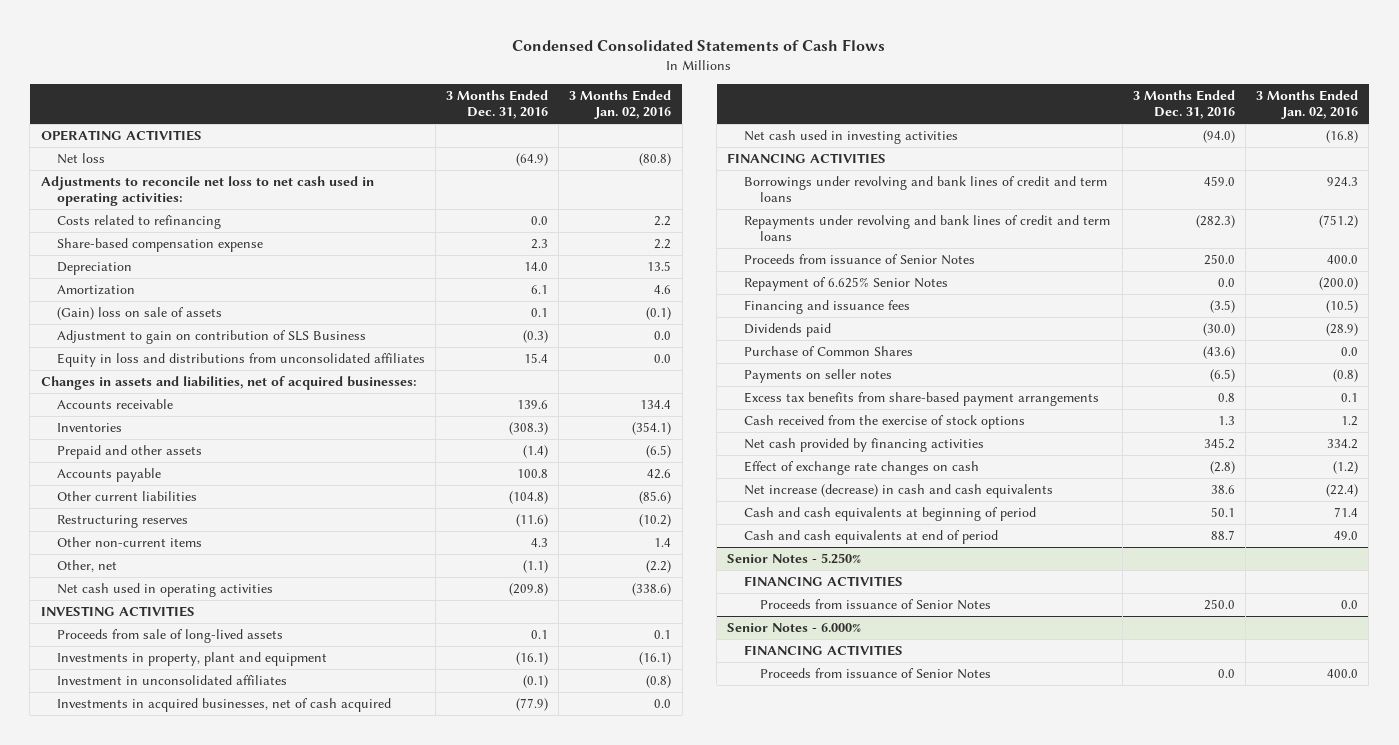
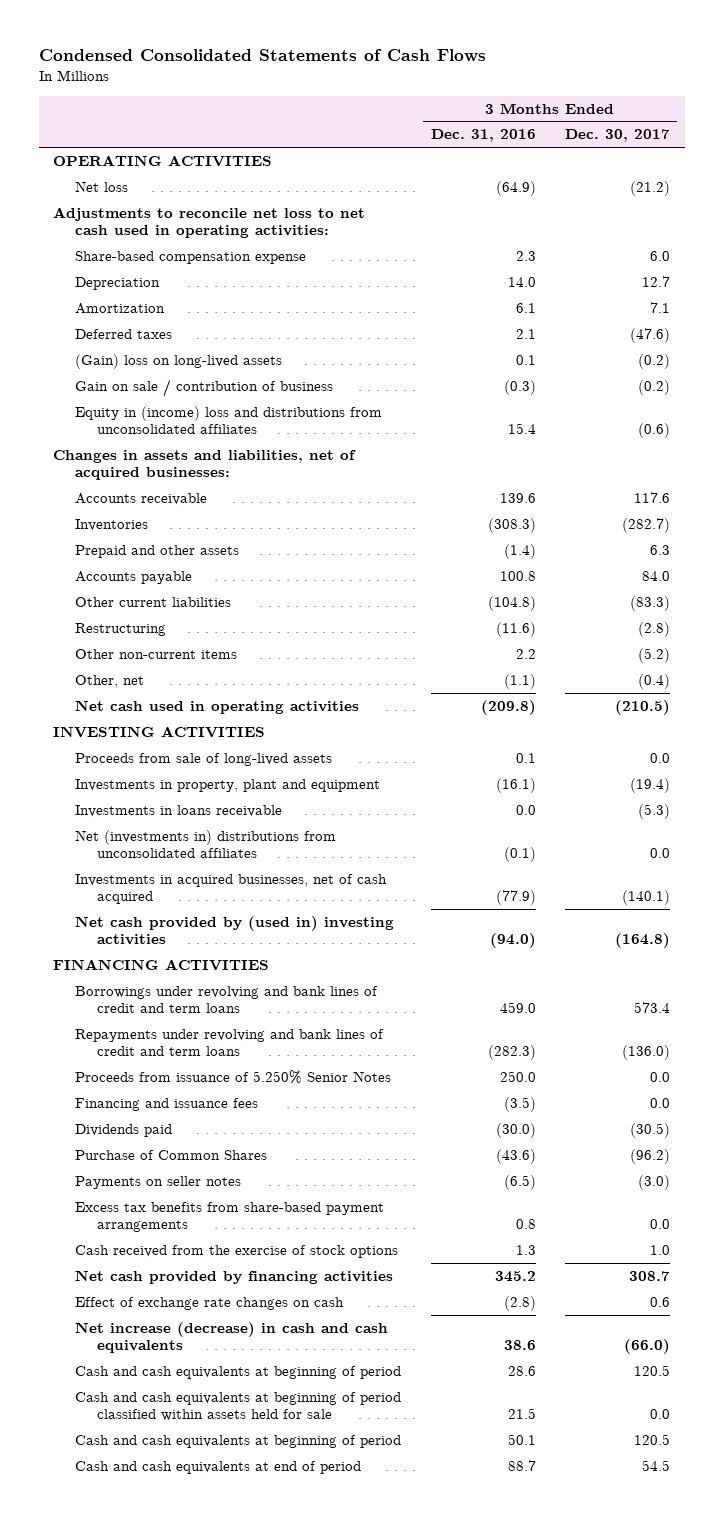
[569,89,672,120] 3 Months Ended Jan. 02, 2016 -> none
none -> [565,129,671,143] Dec. 30, 2017
[57,214,222,229] Costs related to refinancing -> none
none -> [75,328,173,339] Deferred taxes
[57,306,223,320] (Gain) loss on sale of assets -> [75,353,283,369] (Gain) loss on long-lived assets
[57,329,367,344] Adjustment to gain on contribution of SLS Business -> [75,378,334,397] Gain on sale / contribution of business
[57,352,426,367] Equity in loss and distributions from unconsolidated affiliates -> [75,405,383,435] Equity in (income) loss and distributions from unconsolidated affiliates
[57,514,189,528] Restructuring reserves -> [75,622,167,636] Restructuring
[531,537,549,547] 4.3 -> [515,648,536,659] 2.2
none -> [75,804,283,817] Investments in loans receivable
[57,674,288,685] Investment in unconsolidated affiliates -> [75,829,337,859] Net (investments in) distributions from unconsolidated affiliates
[743,129,958,144] Net cash used in investing activities -> [75,915,395,946] Net cash provided by (used in) investing activities
[743,276,948,291] Repayment of 6.625% Senior Notes -> none
[743,253,975,265] Proceeds from issuance of Senior Notes -> [75,1069,392,1084] Proceeds from issuance of 5.250% Senior Notes
none -> [75,1365,402,1379] Cash and cash equivalents at beginning of period
none -> [75,1391,402,1422] Cash and cash equivalents at beginning of period classified within assets held for sale
[727,552,862,564] Senior Notes - 5.250% -> none
[743,575,903,587] FINANCING ACTIVITIES -> none
[760,598,992,610] Proceeds from issuance of Senior Notes -> none
[727,622,862,632] Senior Notes - 6.000% -> none
[743,644,903,656] FINANCING ACTIVITIES -> none
[760,667,992,679] Proceeds from issuance of Senior Notes -> none

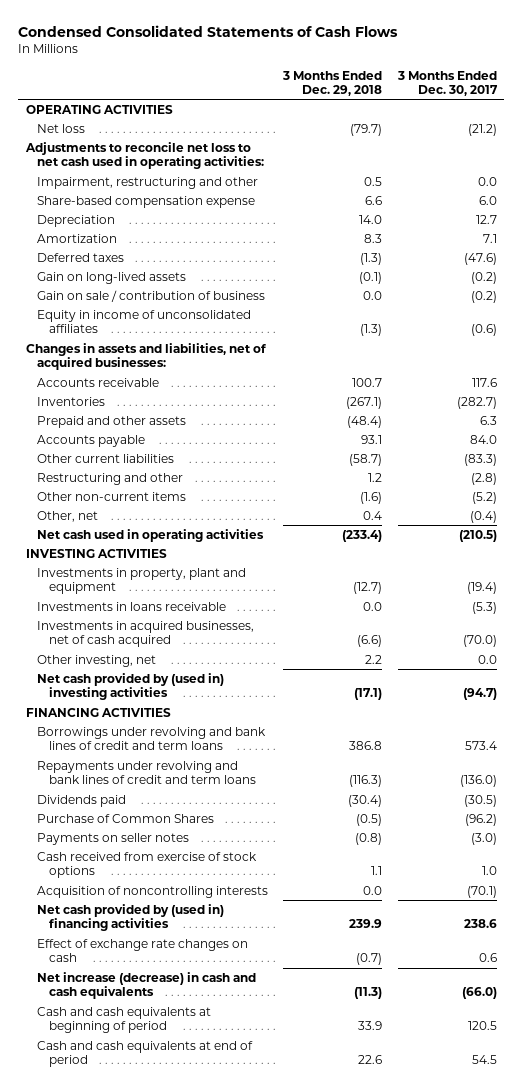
[430,129,536,143] Dec. 31, 2016 -> none
none -> [282,70,383,97] 3 Months Ended Dec. 29, 2018
none -> [37,176,259,189] Impairment, restructuring and other
[75,353,283,369] (Gain) loss on long-lived assets -> [37,271,187,284] Gain on long-lived assets
[75,405,383,435] Equity in (income) loss and distributions from unconsolidated affiliates -> [37,309,252,334] Equity in income of unconsolidated affiliates
[75,622,167,636] Restructuring -> [37,472,184,485] Restructuring and other
[75,752,333,766] Proceeds from sale of long-lived assets -> none
[75,829,337,859] Net (investments in) distributions from unconsolidated affiliates -> none
[622,890,671,906] (140.1) -> [462,635,497,648] (70.0)
none -> [37,654,157,667] Other investing, net
[615,933,671,949] (164.8) -> [462,688,497,701] (94.7)
[75,1069,392,1084] Proceeds from issuance of 5.250% Senior Notes -> none
[75,1097,259,1111] Financing and issuance fees -> none
[75,1201,385,1233] Excess tax benefits from share-based payment arrangements -> none
[75,1244,399,1258] Cash received from the exercise of stock options -> [37,851,258,879] Cash received from exercise of stock options
none -> [37,885,269,898] Acquisition of noncontrolling interests
[75,1269,394,1284] Net cash provided by financing activities -> [37,903,225,932] Net cash provided by (used in) financing activities
[629,1270,671,1281] 308.7 -> [463,919,497,929] 238.6
[75,1391,402,1422] Cash and cash equivalents at beginning of period classified within assets held for sale -> none
[75,1434,402,1448] Cash and cash equivalents at beginning of period -> none

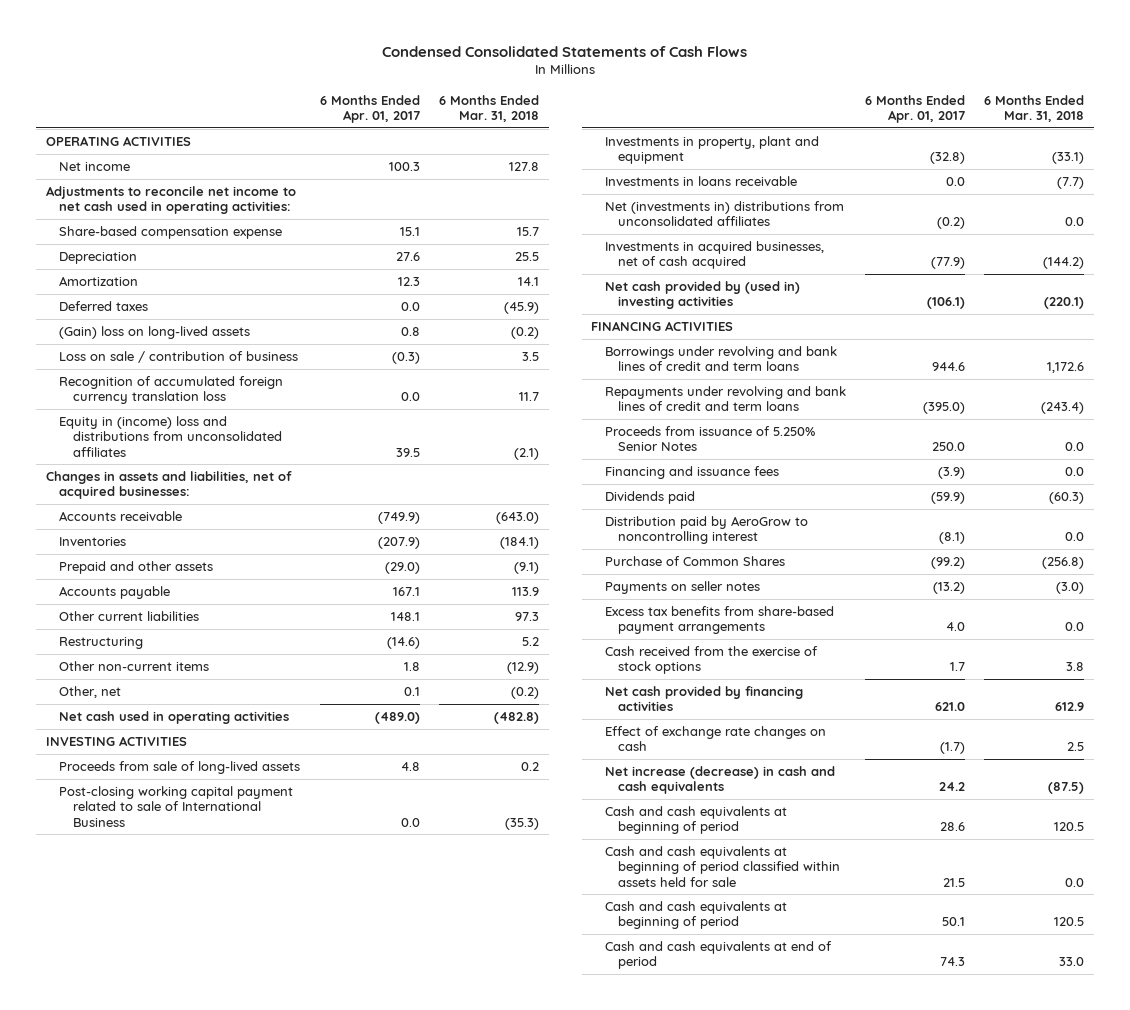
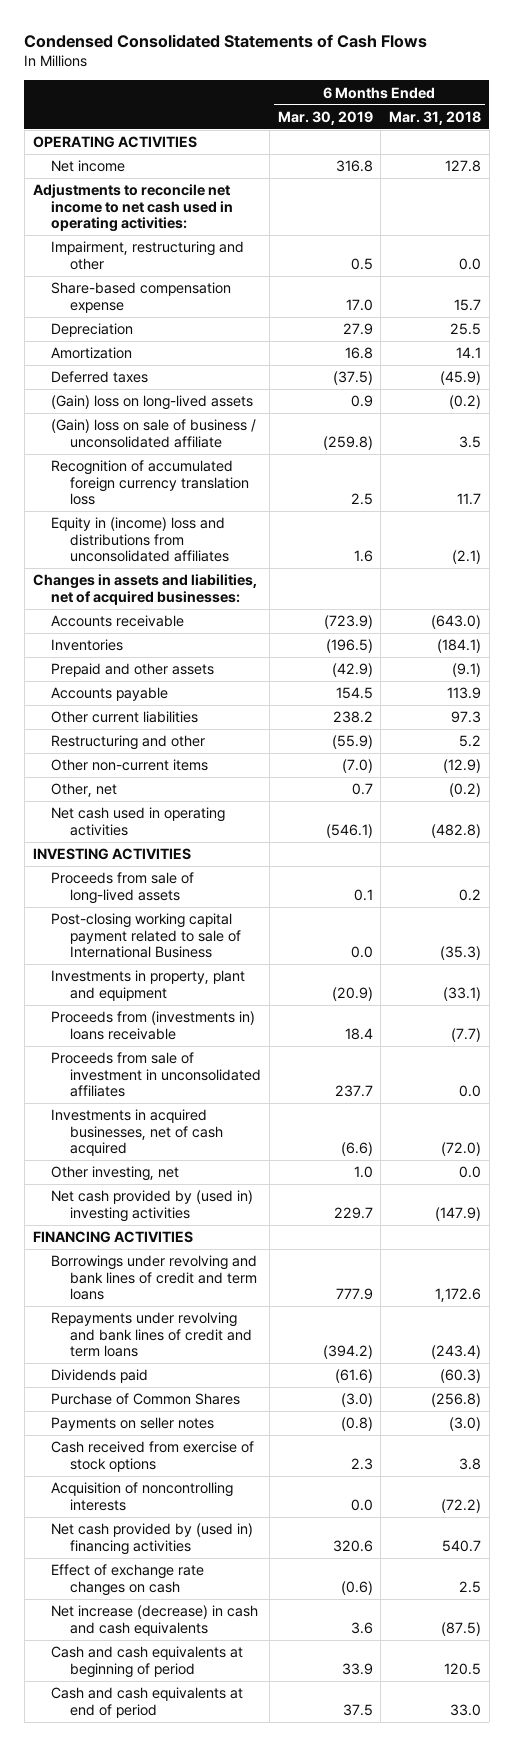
[319,94,420,124] 6 Months Ended Apr. 01, 2017 -> none
none -> [277,110,373,125] Mar. 30, 2019
none -> [51,241,245,270] Impairment, restructuring and other
[59,351,299,364] Loss on sale / contribution of business -> [51,419,257,448] (Gain) loss on sale of business / unconsolidated affiliate
[59,637,144,650] Restructuring -> [51,735,206,751] Restructuring and other
[604,176,797,187] Investments in loans receivable -> [51,1011,256,1040] Proceeds from (investments in) loans receivable
[604,201,844,227] Net (investments in) distributions from unconsolidated affiliates -> [51,1052,262,1098] Proceeds from sale of investment in unconsolidated affiliates
[1043,257,1085,270] (144.2) -> [441,1142,482,1157] (72.0)
none -> [51,1166,180,1182] Other investing, net
[1044,297,1085,310] (220.1) -> [435,1206,482,1221] (147.9)
[604,426,815,452] Proceeds from issuance of 5.250% Senior Notes -> none
[604,466,779,480] Financing and issuance fees -> none
[604,516,808,545] Distribution paid by AeroGrow to noncontrolling interest -> none
[604,606,834,635] Excess tax benefits from share-based payment arrangements -> none
[604,646,818,675] Cash received from the exercise of stock options -> [51,1441,255,1472] Cash received from exercise of stock options
none -> [51,1482,234,1511] Acquisition of noncontrolling interests
[604,686,803,712] Net cash provided by financing activities -> [51,1523,254,1555] Net cash provided by (used in) financing activities
[1055,702,1085,712] 612.9 -> [442,1539,482,1552] 540.7
[604,846,841,887] Cash and cash equivalents at beginning of period classified within assets held for sale -> none
[604,901,787,930] Cash and cash equivalents at beginning of period -> none

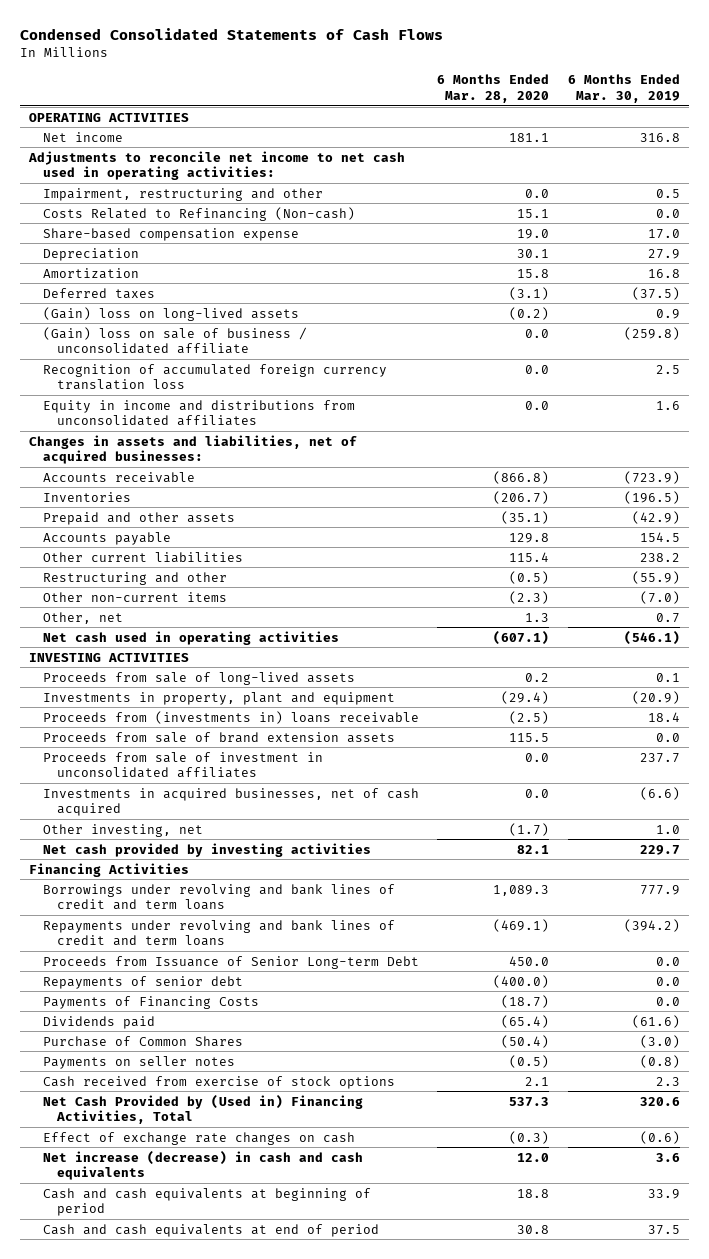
[389,110,482,125] Mar. 31, 2018 -> none
none -> [437,74,550,104] 6 Months Ended Mar. 28, 2020
none -> [43,206,356,221] Costs Related to Refinancing (Non-cash)
[51,517,230,563] Equity in (income) loss and distributions from unconsolidated affiliates -> [43,399,356,427] Equity in income and distributions from unconsolidated affiliates
[51,913,242,959] Post-closing working capital payment related to sale of International Business -> none
none -> [43,731,396,743] Proceeds from sale of brand extension assets
[51,1190,254,1222] Net cash provided by (used in) investing activities -> [43,842,372,857] Net cash provided by investing activities
[32,1231,193,1244] FINANCING ACTIVITIES -> [29,862,190,877] Financing Activities
none -> [43,955,420,969] Proceeds from Issuance of Senior Long-term Debt
none -> [43,975,244,989] Repayments of senior debt
none -> [43,995,260,1009] Payments of Financing Costs
[51,1482,234,1511] Acquisition of noncontrolling interests -> none
[51,1523,254,1555] Net cash provided by (used in) financing activities -> [43,1094,364,1125] Net Cash Provided by (Used in) Financing Activities, Total

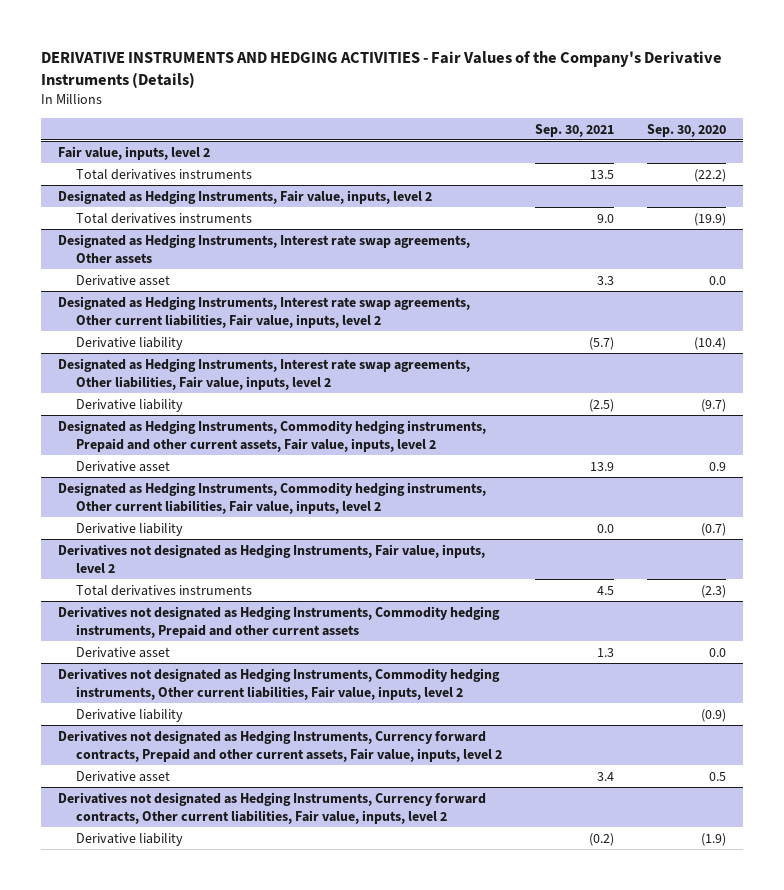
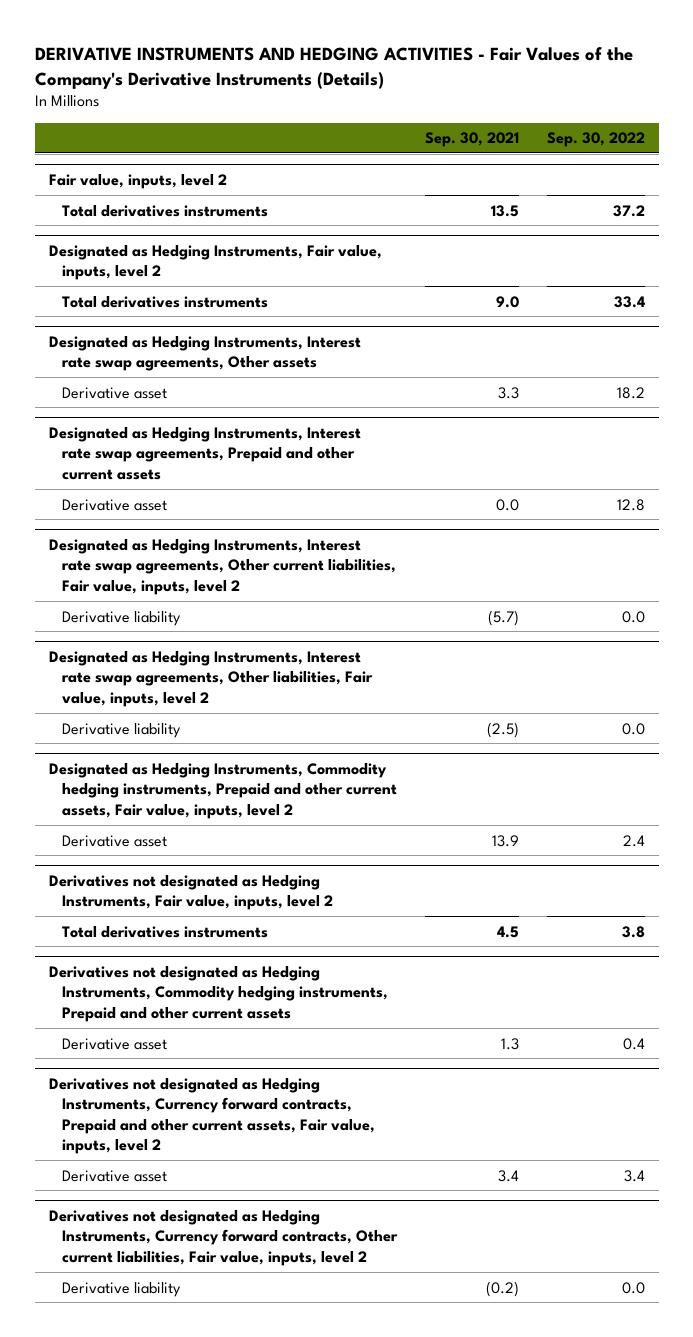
[647,123,727,137] Sep. 30, 2020 -> none
none -> [546,132,645,148] Sep. 30, 2022
none -> [48,426,361,480] Designated as Hedging Instruments, Interest rate swap agreements, Prepaid and other current assets
none -> [61,498,167,511] Derivative asset
[57,481,486,514] Designated as Hedging Instruments, Commodity hedging instruments, Other current liabilities, Fair value, inputs, level 2 -> none
[75,522,183,536] Derivative liability -> none
[57,667,500,700] Derivatives not designated as Hedging Instruments, Commodity hedging instruments, Other current liabilities, Fair value, inputs, level 2 -> none
[75,708,183,722] Derivative liability -> none

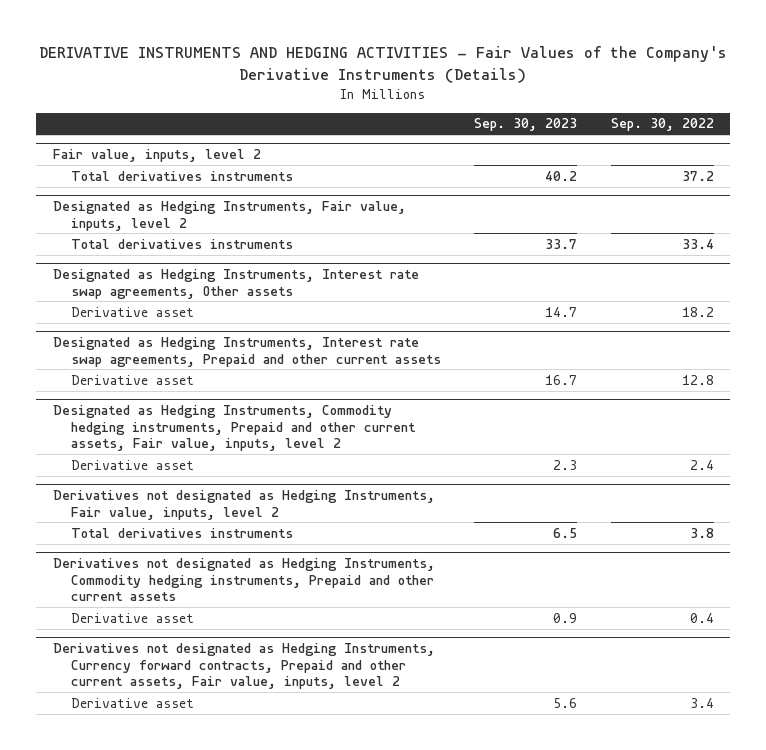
[424,132,519,148] Sep. 30, 2021 -> none
none -> [474,118,578,132] Sep. 30, 2023
[48,538,396,595] Designated as Hedging Instruments, Interest rate swap agreements, Other current liabilities, Fair value, inputs, level 2 -> none
[61,610,181,626] Derivative liability -> none
[48,650,373,707] Designated as Hedging Instruments, Interest rate swap agreements, Other liabilities, Fair value, inputs, level 2 -> none
[61,722,181,738] Derivative liability -> none
[48,1209,398,1266] Derivatives not designated as Hedging Instruments, Currency forward contracts, Other current liabilities, Fair value, inputs, level 2 -> none
[61,1281,181,1297] Derivative liability -> none

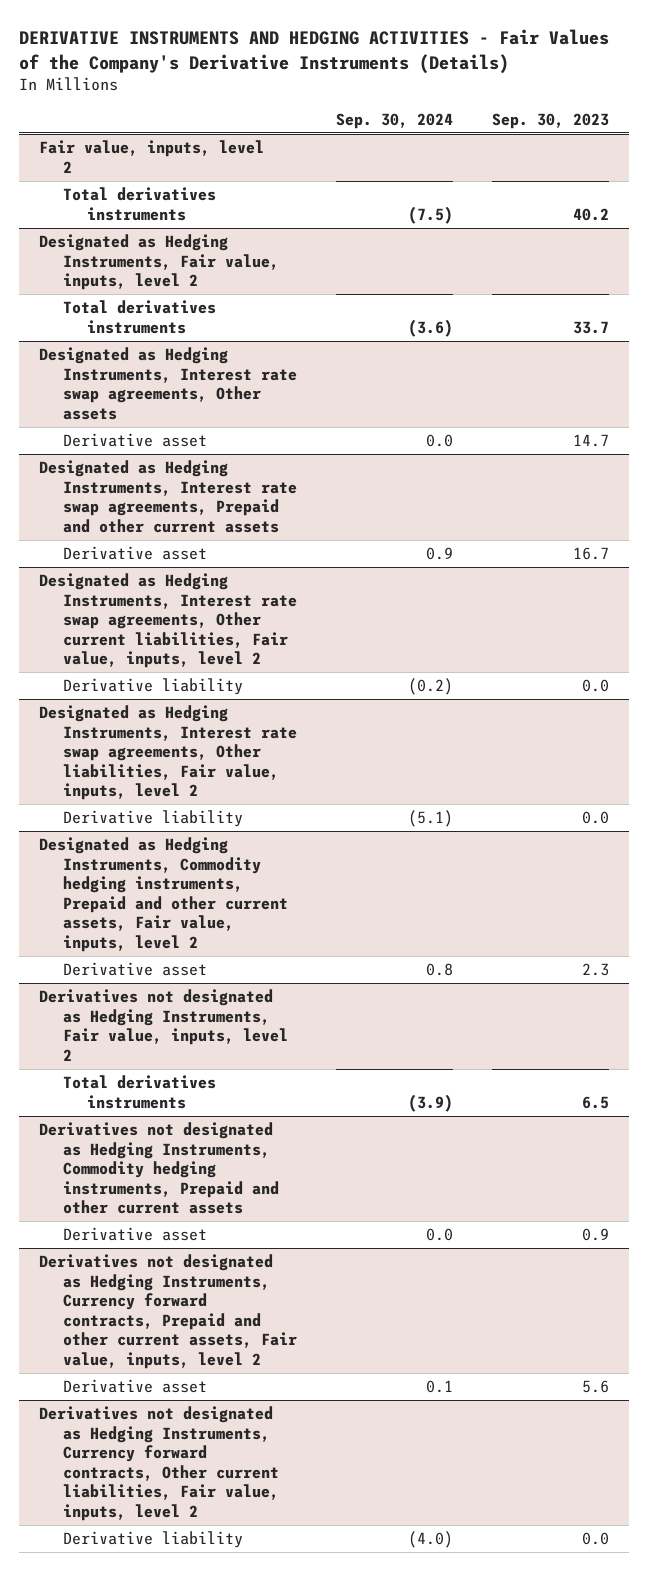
[610,118,714,132] Sep. 30, 2022 -> none
none -> [335,112,453,129] Sep. 30, 2024
none -> [38,573,297,669] Designated as Hedging Instruments, Interest rate swap agreements, Other current liabilities, Fair value, inputs, level 2
none -> [62,678,243,696] Derivative liability
none -> [38,705,297,801] Designated as Hedging Instruments, Interest rate swap agreements, Other liabilities, Fair value, inputs, level 2
none -> [62,810,243,828] Derivative liability
none -> [38,1406,279,1521] Derivatives not designated as Hedging Instruments, Currency forward contracts, Other current liabilities, Fair value, inputs, level 2
none -> [62,1531,243,1549] Derivative liability

